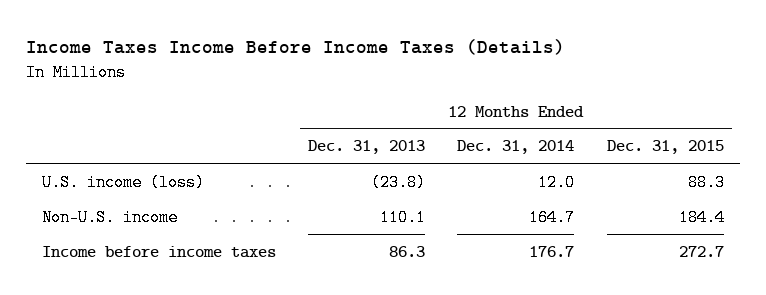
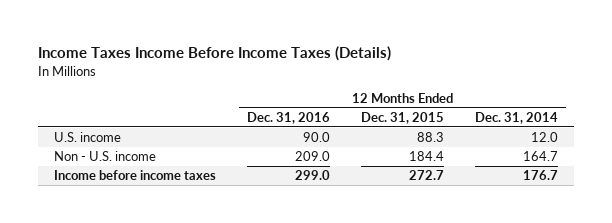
[308,140,426,155] Dec. 31, 2013 -> none
none -> [247,111,331,124] Dec. 31, 2016
[42,173,206,191] U.S. income (loss) -> [53,132,121,143] U.S. income
[42,208,179,226] Non-U.S. income -> [53,151,156,162] Non - U.S. income

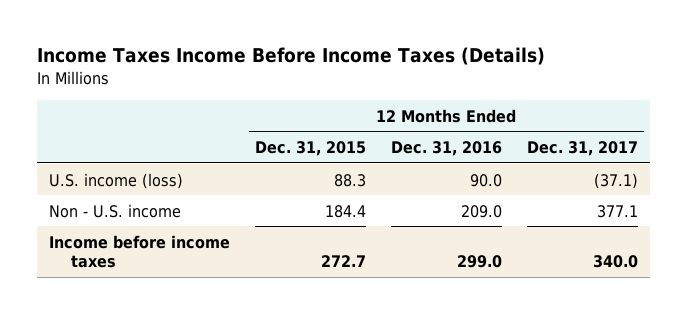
[475,111,559,124] Dec. 31, 2014 -> none
none -> [526,141,638,157] Dec. 31, 2017
[53,132,121,143] U.S. income -> [48,172,183,189] U.S. income (loss)

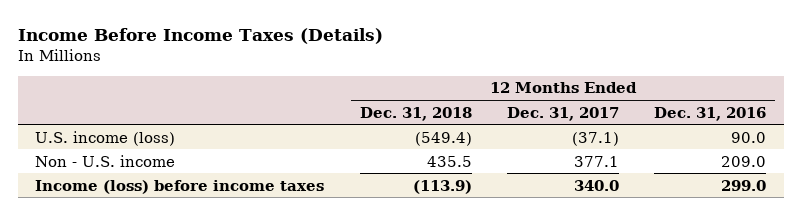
[36,46,545,65] Income Taxes Income Before Income Taxes (Details) -> [17,27,383,44] Income Before Income Taxes (Details)
[254,141,366,157] Dec. 31, 2015 -> none
none -> [359,106,472,121] Dec. 31, 2018
[48,234,230,268] Income before income taxes -> [35,179,325,194] Income (loss) before income taxes

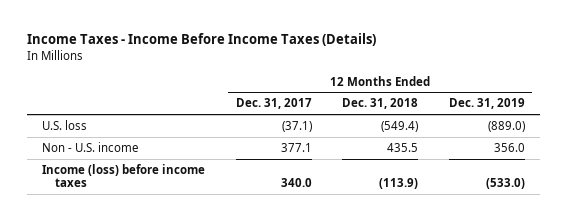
[17,27,383,44] Income Before Income Taxes (Details) -> [26,33,376,47] Income Taxes - Income Before Income Taxes (Details)
[653,106,766,121] Dec. 31, 2016 -> none
none -> [448,98,525,110] Dec. 31, 2019
[35,130,176,146] U.S. income (loss) -> [42,119,88,130] U.S. loss

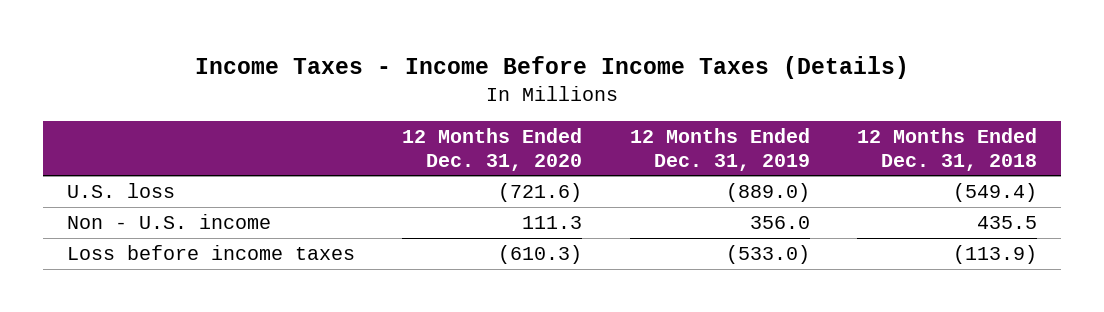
[235,98,312,110] Dec. 31, 2017 -> none
none -> [402,127,583,171] 12 Months Ended Dec. 31, 2020
[42,163,206,187] Income (loss) before income taxes -> [66,244,355,260] Loss before income taxes

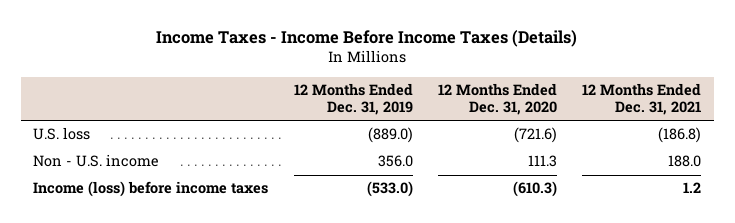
[857,127,1038,171] 12 Months Ended Dec. 31, 2018 -> none
none -> [582,83,702,116] 12 Months Ended Dec. 31, 2021
[66,244,355,260] Loss before income taxes -> [33,181,269,198] Income (loss) before income taxes

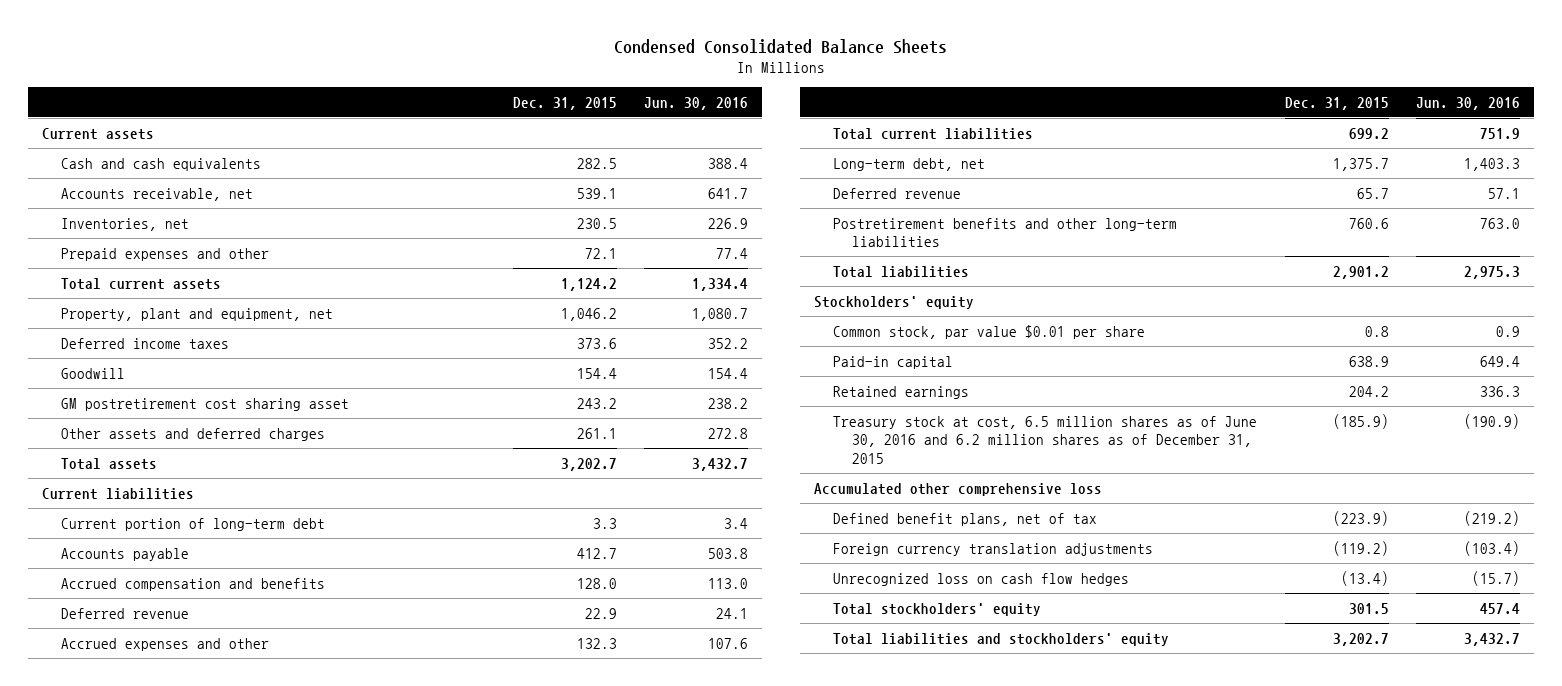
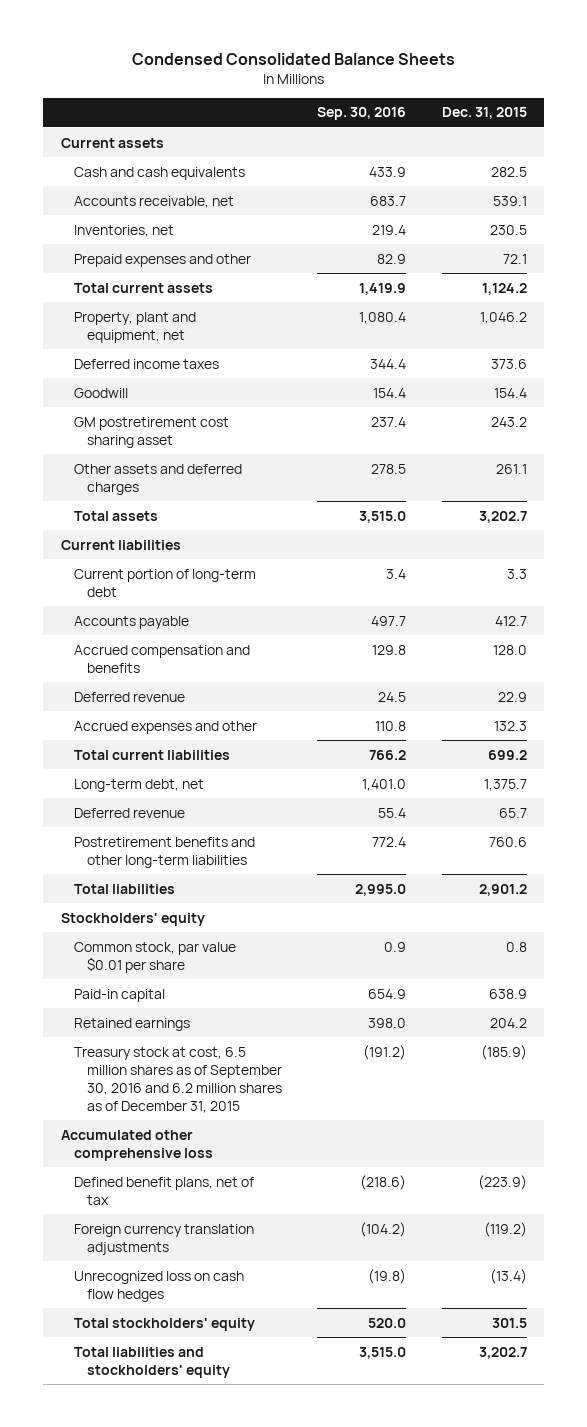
[644,96,749,110] Jun. 30, 2016 -> none
none -> [317,107,407,121] Sep. 30, 2016
[832,415,1257,464] Treasury stock at cost, 6.5 million shares as of June 30, 2016 and 6.2 million shares as of December 31, 2015 -> [73,1046,282,1113] Treasury stock at cost, 6.5 million shares as of September 30, 2016 and 6.2 million shares as of December 31, 2015

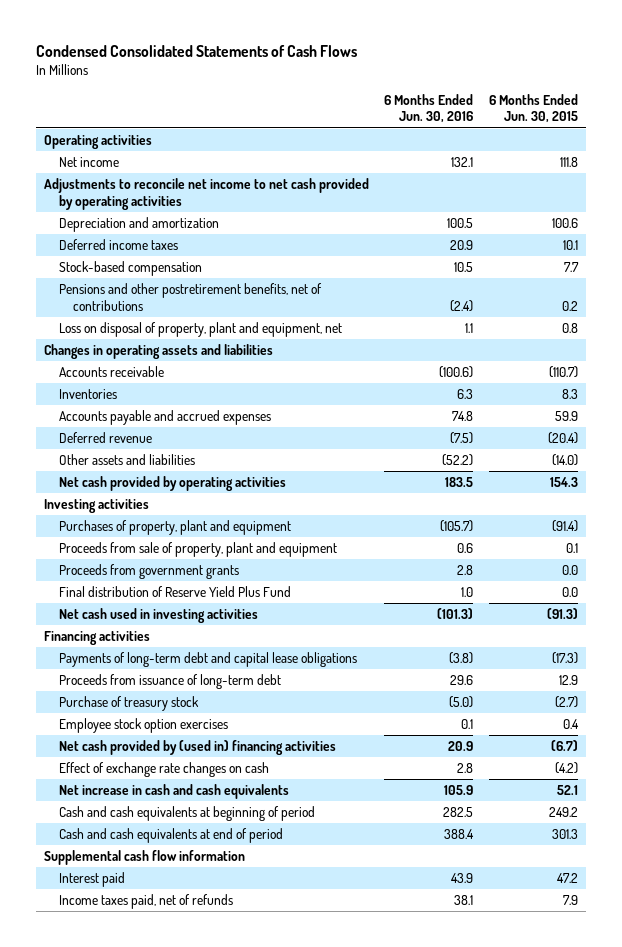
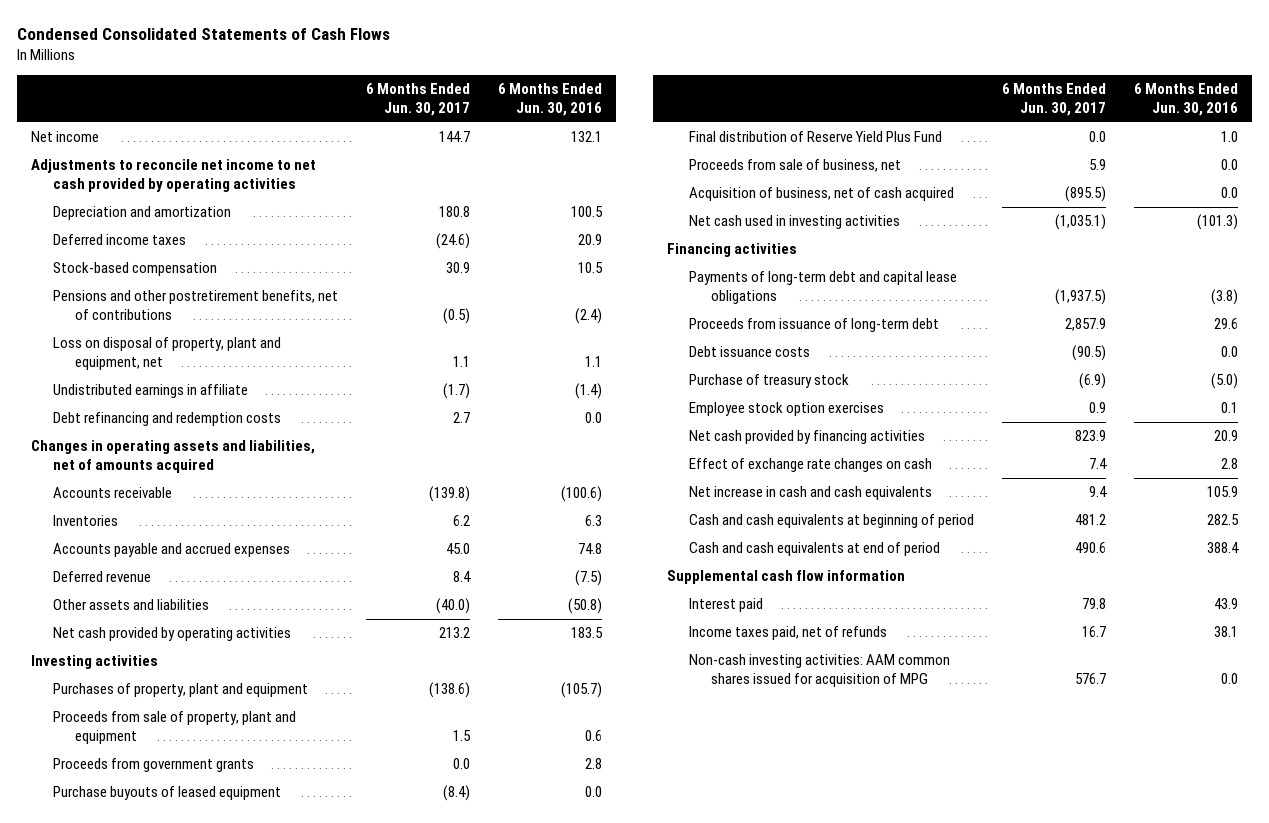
[488,93,578,124] 6 Months Ended Jun. 30, 2015 -> none
none -> [366,83,471,116] 6 Months Ended Jun. 30, 2017
[43,135,152,150] Operating activities -> none
none -> [53,384,249,399] Undistributed earnings in affiliate
none -> [53,412,282,427] Debt refinancing and redemption costs
[43,344,273,360] Changes in operating assets and liabilities -> [31,440,316,473] Changes in operating assets and liabilities, net of amounts acquired
[442,454,474,467] (52.2) -> [568,598,603,615] (50.8)
none -> [53,786,282,801] Purchase buyouts of leased equipment
none -> [688,159,901,173] Proceeds from sale of business, net
none -> [688,187,954,202] Acquisition of business, net of cash acquired
none -> [688,346,810,358] Debt issuance costs
[58,740,336,756] Net cash provided by (used in) financing activities -> [688,430,925,445] Net cash provided by financing activities
none -> [688,654,950,687] Non-cash investing activities: AAM common shares issued for acquisition of MPG

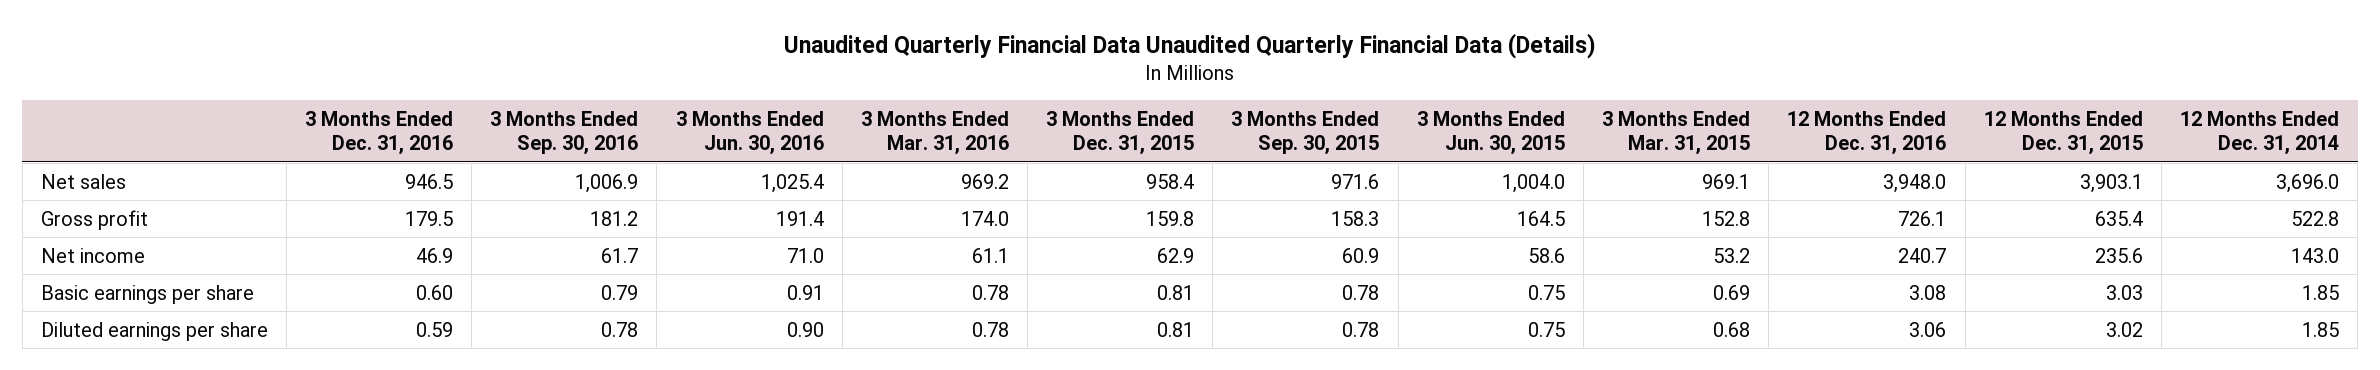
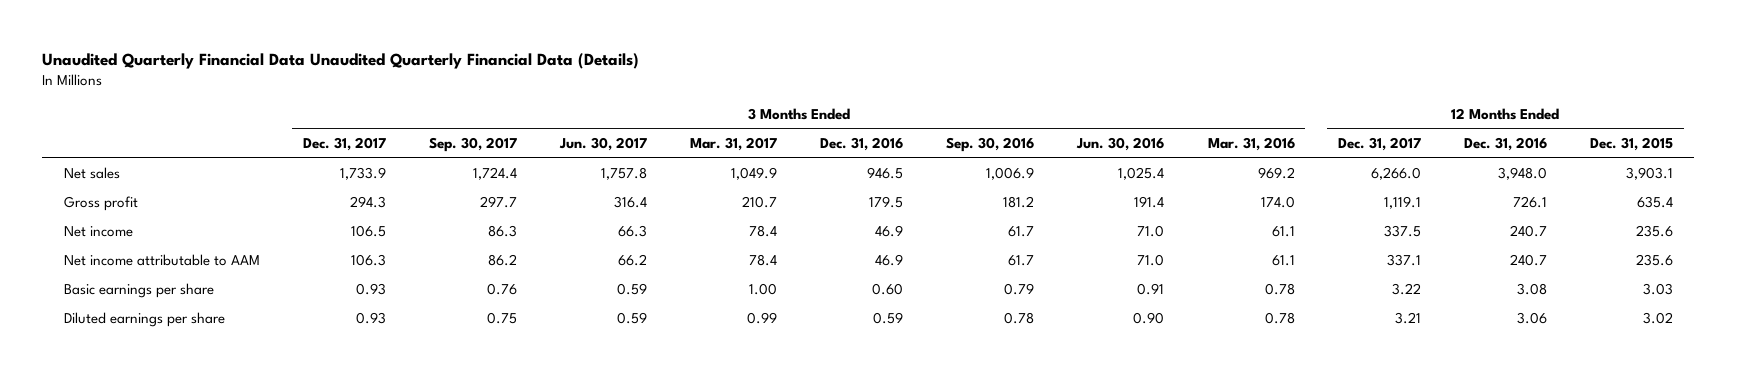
[1046,111,1195,156] 3 Months Ended Dec. 31, 2015 -> none
[1231,111,1380,156] 3 Months Ended Sep. 30, 2015 -> none
[1416,111,1565,156] 3 Months Ended Jun. 30, 2015 -> none
[1602,111,1751,156] 3 Months Ended Mar. 31, 2015 -> none
[2179,111,2339,156] 12 Months Ended Dec. 31, 2014 -> none
none -> [302,137,386,152] Dec. 31, 2017
none -> [428,137,517,153] Sep. 30, 2017
none -> [558,137,647,152] Jun. 30, 2017
none -> [690,137,778,152] Mar. 31, 2017
none -> [1337,137,1421,152] Dec. 31, 2017
none -> [63,254,260,267] Net income attributable to AAM

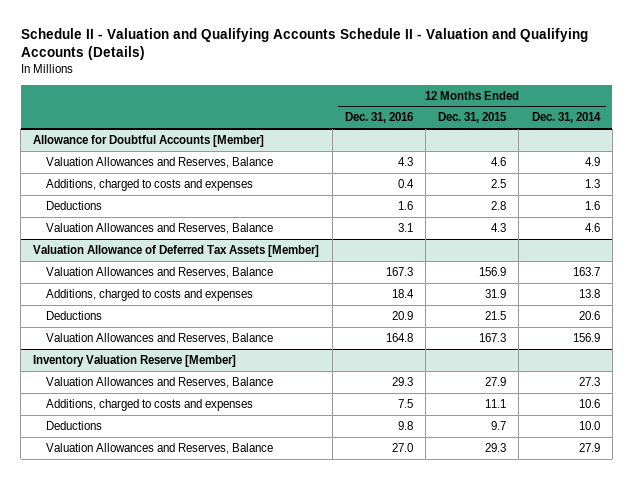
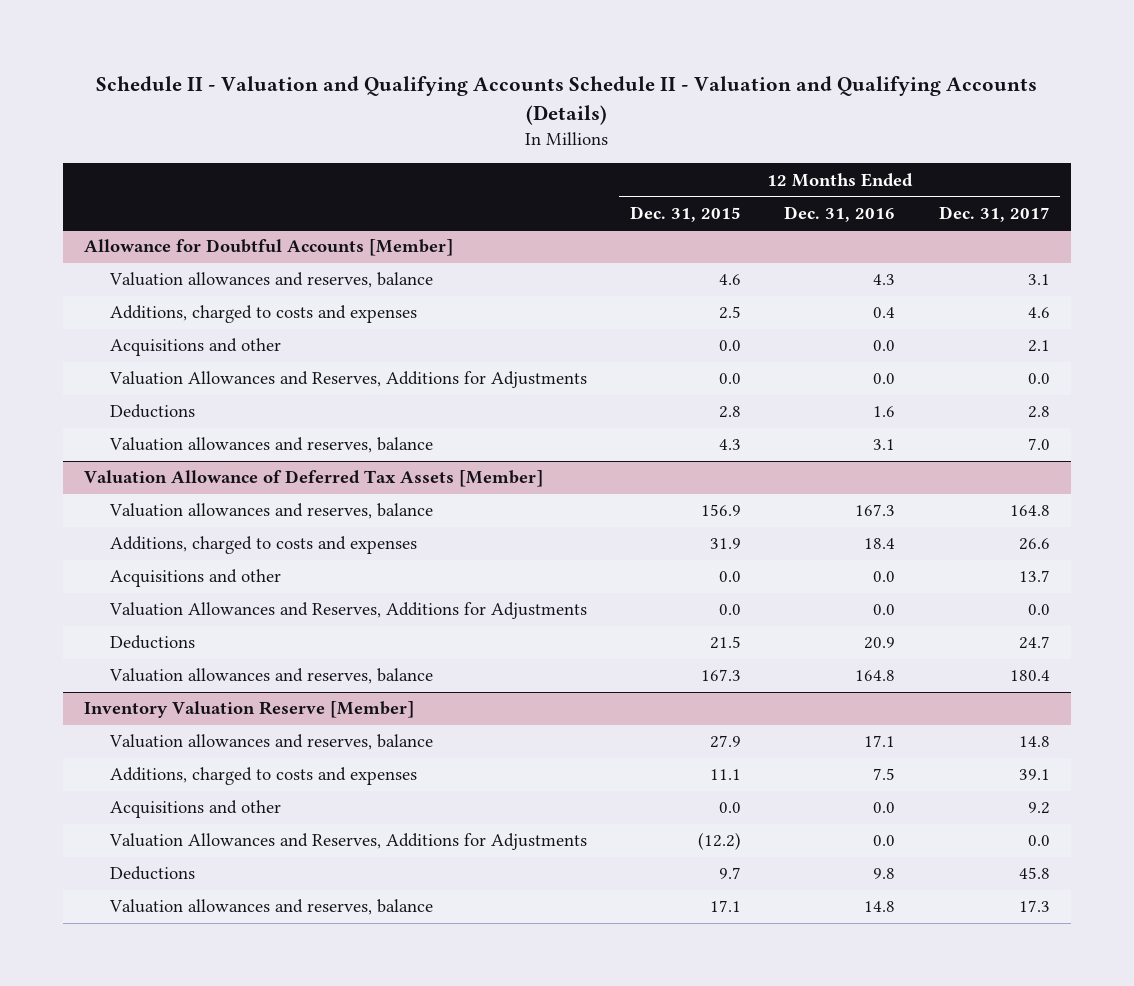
[531,112,601,124] Dec. 31, 2014 -> none
none -> [938,205,1050,222] Dec. 31, 2017
[46,156,274,168] Valuation Allowances and Reserves, Balance -> [108,272,433,289] Valuation allowances and reserves, balance
none -> [109,338,281,357] Acquisitions and other
none -> [108,371,587,389] Valuation Allowances and Reserves, Additions for Adjustments
[46,222,274,234] Valuation Allowances and Reserves, Balance -> [108,437,433,454] Valuation allowances and reserves, balance
[46,266,274,278] Valuation Allowances and Reserves, Balance -> [108,503,433,520] Valuation allowances and reserves, balance
none -> [109,569,281,588] Acquisitions and other
none -> [108,602,587,620] Valuation Allowances and Reserves, Additions for Adjustments
[46,332,274,344] Valuation Allowances and Reserves, Balance -> [108,668,433,685] Valuation allowances and reserves, balance
[46,376,274,388] Valuation Allowances and Reserves, Balance -> [108,734,433,751] Valuation allowances and reserves, balance
[391,376,413,386] 29.3 -> [864,735,896,748] 17.1
none -> [109,800,281,819] Acquisitions and other
none -> [108,833,587,851] Valuation Allowances and Reserves, Additions for Adjustments
[46,442,274,454] Valuation Allowances and Reserves, Balance -> [108,899,433,916] Valuation allowances and reserves, balance
[391,442,413,452] 27.0 -> [864,901,896,913] 14.8
[485,442,507,452] 29.3 -> [709,900,741,913] 17.1

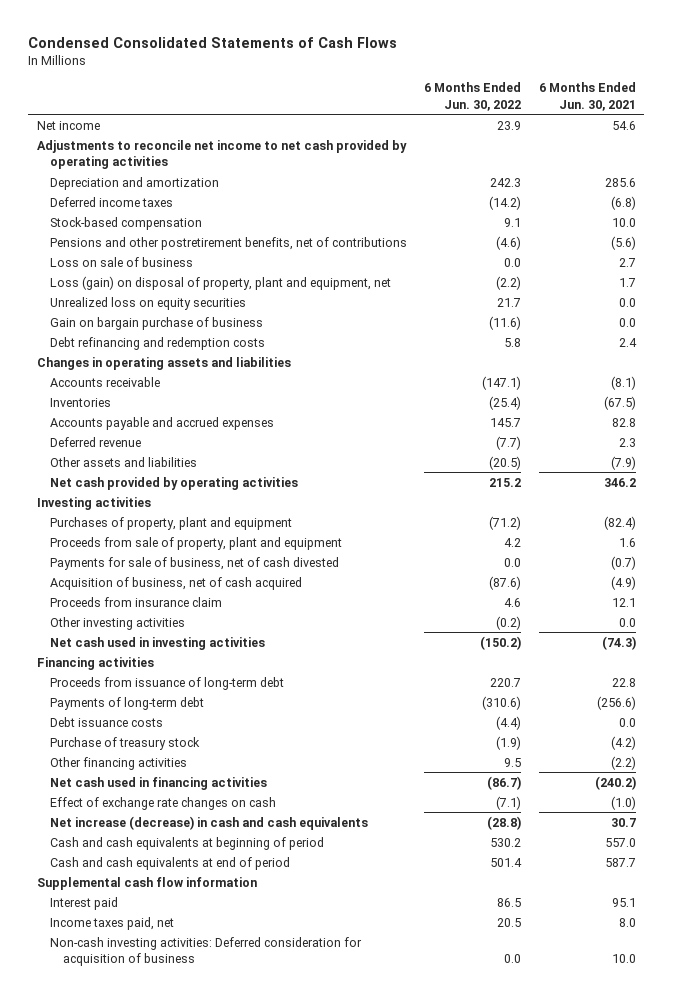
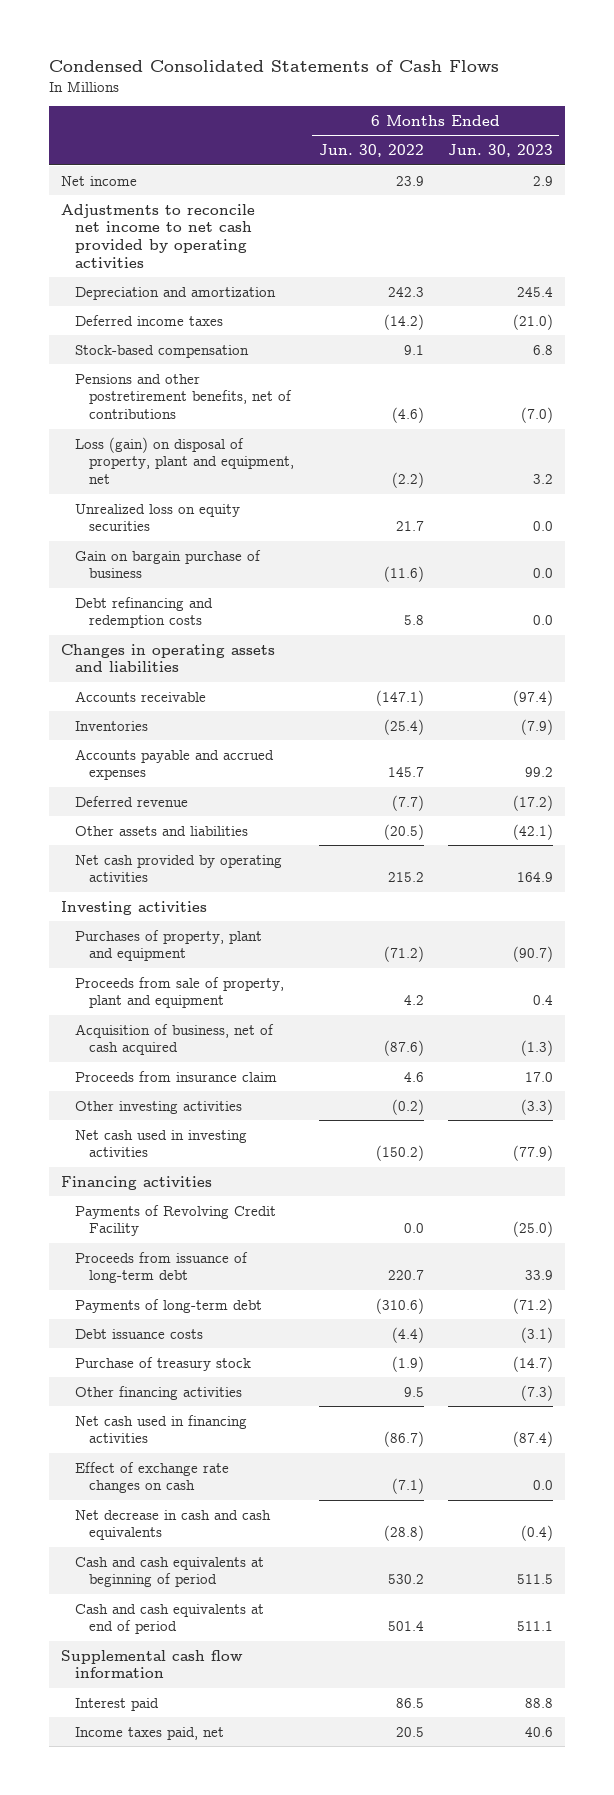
[538,82,636,111] 6 Months Ended Jun. 30, 2021 -> none
none -> [448,144,554,158] Jun. 30, 2023
[50,256,194,267] Loss on sale of business -> none
[50,556,340,570] Payments for sale of business, net of cash divested -> none
none -> [75,1204,277,1237] Payments of Revolving Credit Facility
[50,815,369,830] Net increase (decrease) in cash and cash equivalents -> [75,1509,272,1541] Net decrease in cash and cash equivalents
[50,936,363,966] Non-cash investing activities: Deferred consideration for acquisition of business -> none

